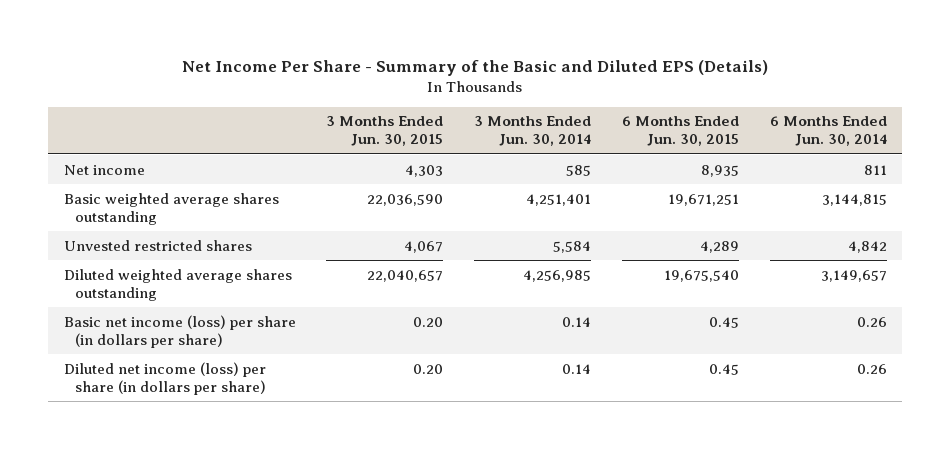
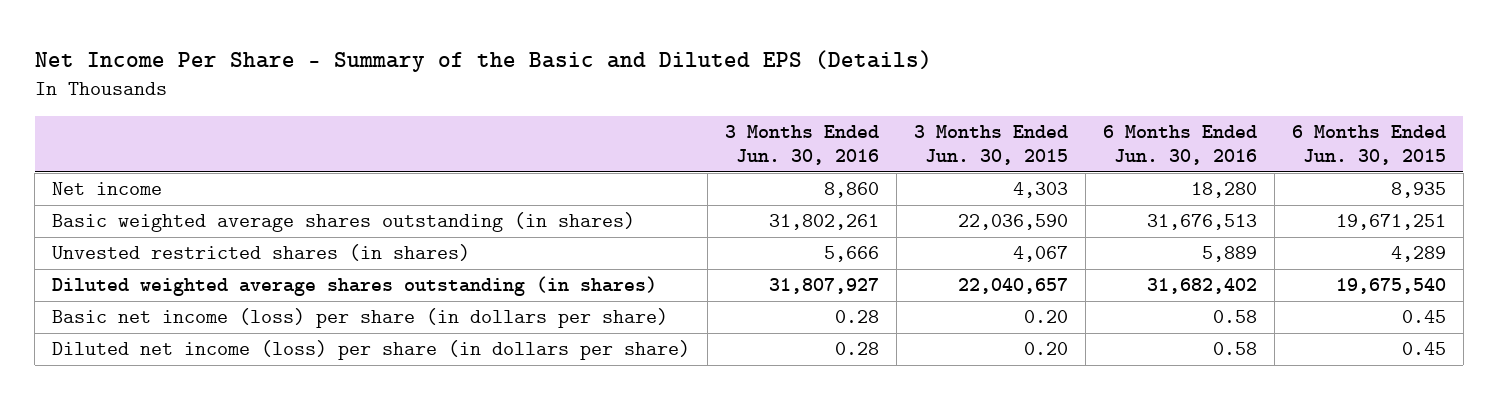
[474,116,592,147] 3 Months Ended Jun. 30, 2014 -> none
[769,116,887,147] 6 Months Ended Jun. 30, 2014 -> none
none -> [725,125,880,166] 3 Months Ended Jun. 30, 2016
none -> [1102,125,1257,166] 6 Months Ended Jun. 30, 2016
[63,192,279,225] Basic weighted average shares outstanding -> [52,212,636,233] Basic weighted average shares outstanding (in shares)
[63,239,252,251] Unvested restricted shares -> [52,244,471,262] Unvested restricted shares (in shares)
[63,268,292,301] Diluted weighted average shares outstanding -> [52,276,658,297] Diluted weighted average shares outstanding (in shares)

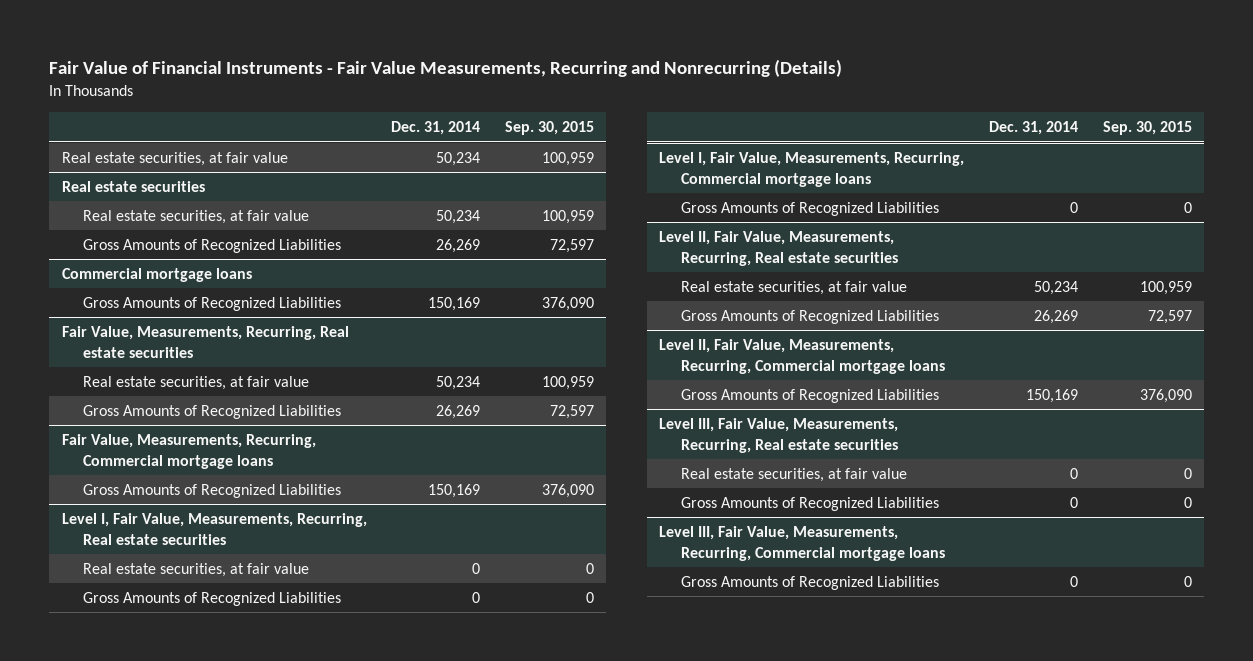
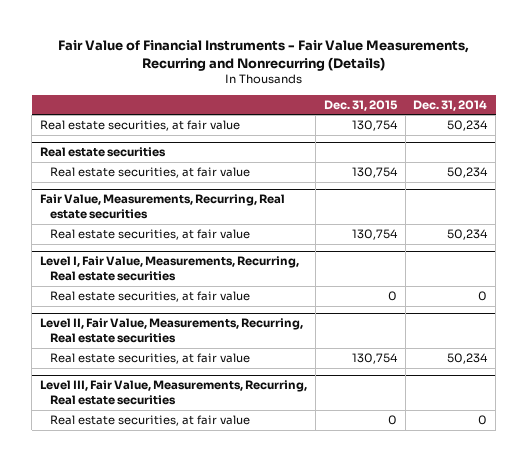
[504,121,594,136] Sep. 30, 2015 -> none
none -> [323,99,398,111] Dec. 31, 2015
[83,239,342,254] Gross Amounts of Recognized Liabilities -> none
[61,268,252,283] Commercial mortgage loans -> none
[83,297,342,312] Gross Amounts of Recognized Liabilities -> none
[83,405,342,420] Gross Amounts of Recognized Liabilities -> none
[61,434,316,469] Fair Value, Measurements, Recurring, Commercial mortgage loans -> none
[83,484,342,499] Gross Amounts of Recognized Liabilities -> none
[83,592,342,607] Gross Amounts of Recognized Liabilities -> none
[659,152,965,187] Level I, Fair Value, Measurements, Recurring, Commercial mortgage loans -> none
[680,202,939,217] Gross Amounts of Recognized Liabilities -> none
[680,310,939,325] Gross Amounts of Recognized Liabilities -> none
[659,339,945,374] Level II, Fair Value, Measurements, Recurring, Commercial mortgage loans -> none
[680,389,939,404] Gross Amounts of Recognized Liabilities -> none
[680,497,939,512] Gross Amounts of Recognized Liabilities -> none
[659,526,945,561] Level III, Fair Value, Measurements, Recurring, Commercial mortgage loans -> none
[680,576,939,591] Gross Amounts of Recognized Liabilities -> none

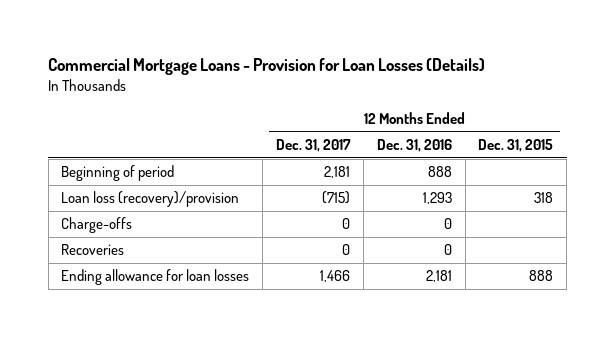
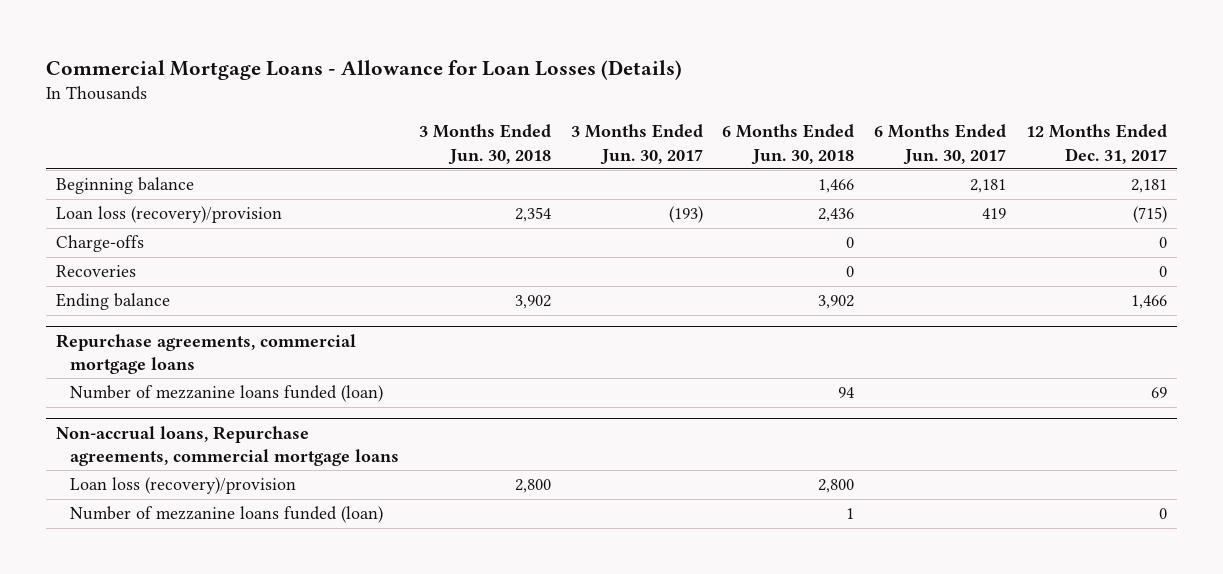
[48,58,486,76] Commercial Mortgage Loans - Provision for Loan Losses (Details) -> [46,59,683,80] Commercial Mortgage Loans - Allowance for Loan Losses (Details)
[376,139,452,153] Dec. 31, 2016 -> none
[478,139,554,153] Dec. 31, 2015 -> none
none -> [418,124,551,165] 3 Months Ended Jun. 30, 2018
none -> [570,124,703,165] 3 Months Ended Jun. 30, 2017
none -> [722,124,855,165] 6 Months Ended Jun. 30, 2018
none -> [874,124,1007,165] 6 Months Ended Jun. 30, 2017
[61,165,175,182] Beginning of period -> [56,177,195,195] Beginning balance
[61,269,250,286] Ending allowance for loan losses -> [56,293,171,311] Ending balance
none -> [56,333,357,375] Repurchase agreements, commercial mortgage loans
none -> [69,385,383,403] Number of mezzanine loans funded (loan)
none -> [56,425,399,467] Non-accrual loans, Repurchase agreements, commercial mortgage loans
none -> [69,477,296,495] Loan loss (recovery)/provision
none -> [69,506,383,524] Number of mezzanine loans funded (loan)

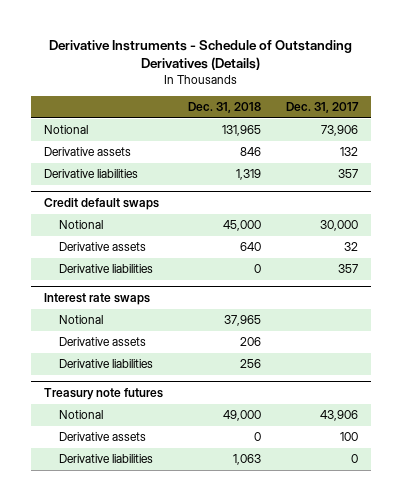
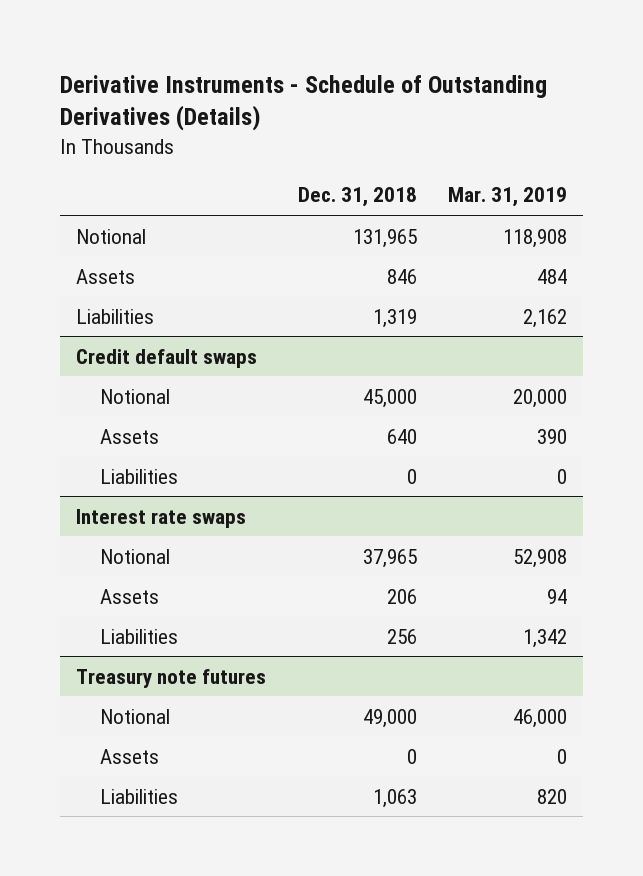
[285,102,359,114] Dec. 31, 2017 -> none
none -> [448,187,568,208] Mar. 31, 2019
[43,147,131,157] Derivative assets -> [76,268,136,284] Assets
[43,169,138,179] Derivative liabilities -> [76,308,155,324] Liabilities
[58,242,146,252] Derivative assets -> [99,428,159,444] Assets
[58,264,153,274] Derivative liabilities -> [99,468,178,484] Liabilities
[58,337,146,347] Derivative assets -> [99,588,159,604] Assets
[58,359,153,369] Derivative liabilities -> [99,628,178,644] Liabilities
[58,432,146,442] Derivative assets -> [99,748,159,764] Assets
[58,454,153,464] Derivative liabilities -> [99,788,178,804] Liabilities

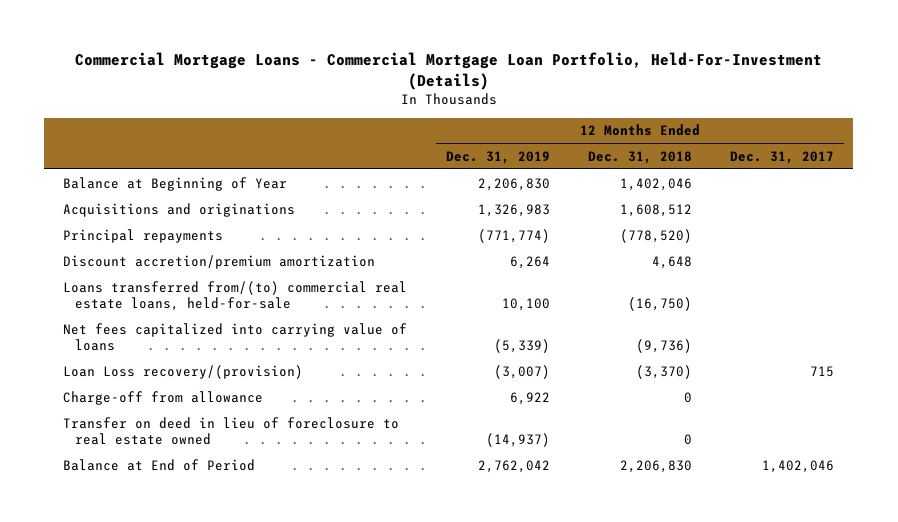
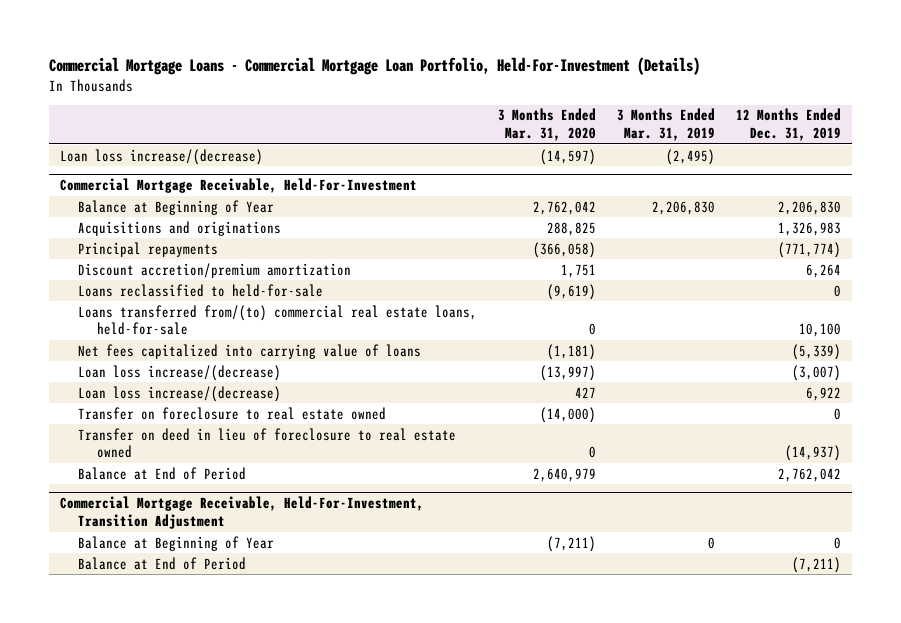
[587,150,692,164] Dec. 31, 2018 -> none
[730,150,835,164] Dec. 31, 2017 -> none
none -> [498,108,597,142] 3 Months Ended Mar. 31, 2020
none -> [617,108,716,142] 3 Months Ended Mar. 31, 2019
none -> [59,148,263,165] Loan loss increase/(decrease)
none -> [59,178,417,194] Commercial Mortgage Receivable, Held-For-Investment
none -> [78,283,324,297] Loans reclassified to held-for-sale
[63,364,304,379] Loan Loss recovery/(provision) -> [78,364,282,381] Loan loss increase/(decrease)
[63,390,264,405] Charge-off from allowance -> [78,385,282,402] Loan loss increase/(decrease)
none -> [78,406,387,420] Transfer on foreclosure to real estate owned
none -> [59,496,424,529] Commercial Mortgage Receivable, Held-For-Investment, Transition Adjustment
none -> [78,535,275,551] Balance at Beginning of Year
none -> [78,556,247,570] Balance at End of Period

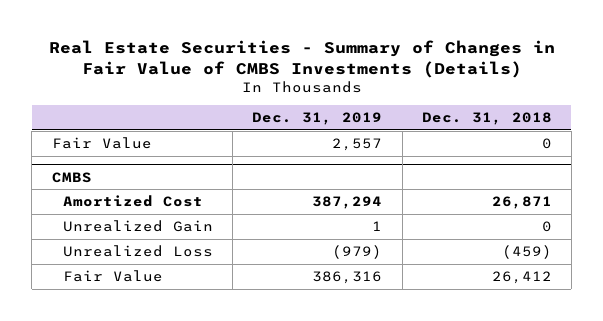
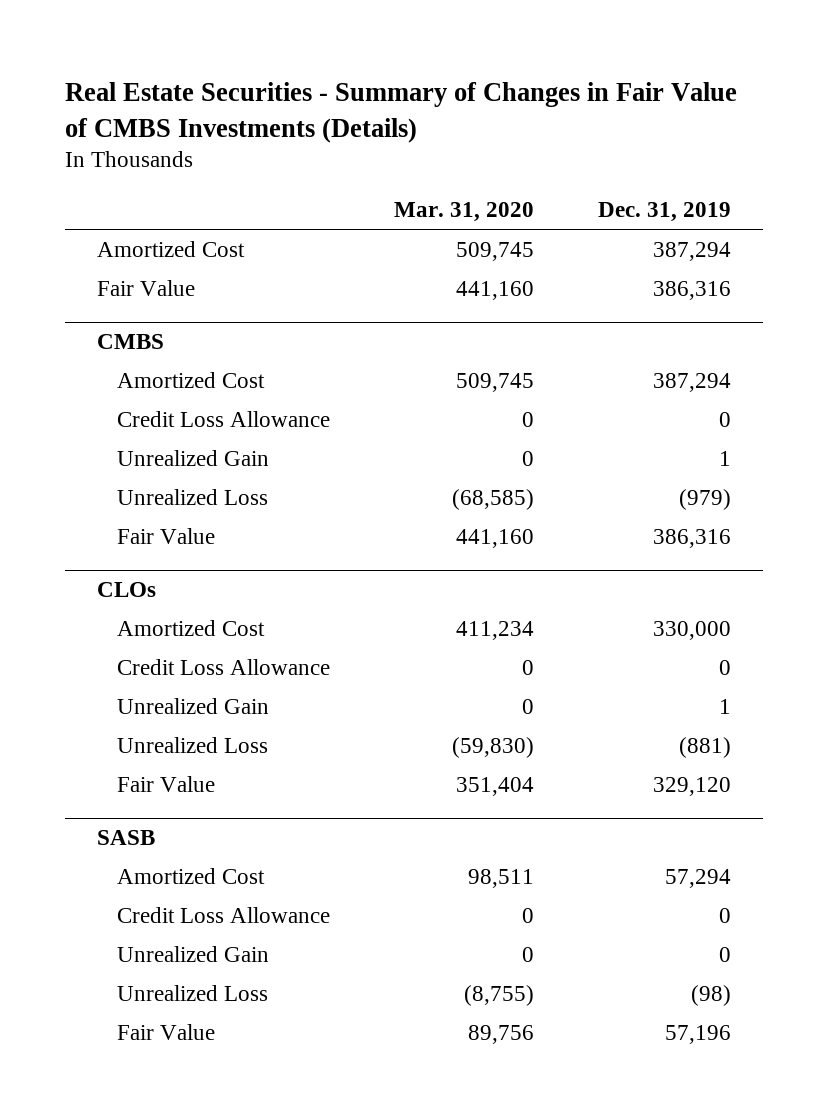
[421,112,552,126] Dec. 31, 2018 -> none
none -> [394,202,535,223] Mar. 31, 2020
none -> [97,240,246,257] Amortized Cost
[332,138,383,152] 2,557 -> [653,280,732,300] 386,316
none -> [117,410,331,427] Credit Loss Allowance
none -> [97,582,157,598] CLOs
none -> [117,619,266,636] Amortized Cost
none -> [117,658,331,675] Credit Loss Allowance
none -> [117,697,270,714] Unrealized Gain
none -> [117,736,269,753] Unrealized Loss
none -> [117,775,216,792] Fair Value
none -> [97,830,156,846] SASB
none -> [117,867,266,884] Amortized Cost
none -> [117,906,331,923] Credit Loss Allowance
none -> [117,945,270,962] Unrealized Gain
none -> [117,984,269,1001] Unrealized Loss
none -> [117,1023,216,1040] Fair Value

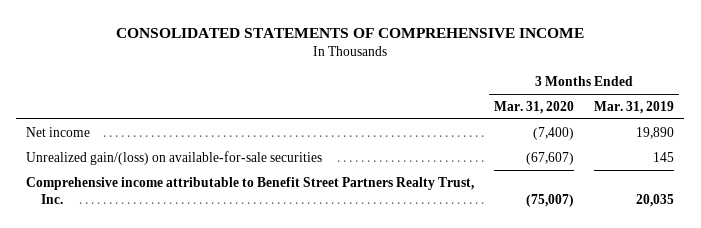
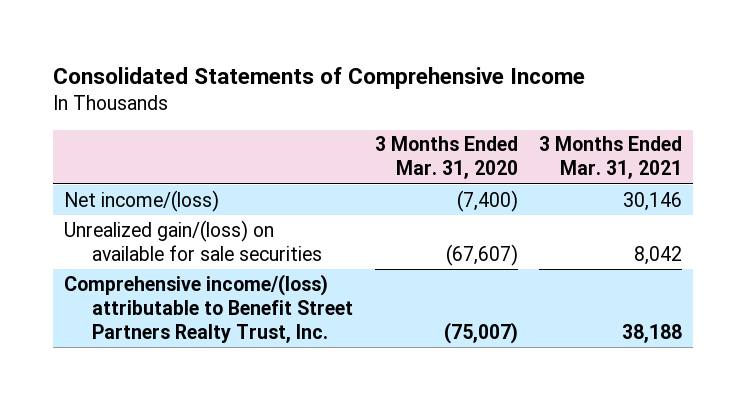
[116,27,585,38] CONSOLIDATED STATEMENTS OF COMPREHENSIVE INCOME -> [53,66,586,89] Consolidated Statements of Comprehensive Income
[594,100,675,114] Mar. 31, 2019 -> none
none -> [539,136,683,180] 3 Months Ended Mar. 31, 2021
[26,126,91,137] Net income -> [64,189,220,212] Net income/(loss)
[26,150,323,165] Unrealized gain/(loss) on available-for-sale securities -> [64,219,323,261] Unrealized gain/(loss) on available for sale securities
[26,176,475,204] Comprehensive income attributable to Benefit Street Partners Realty Trust, Inc. -> [64,273,354,343] Comprehensive income/(loss) attributable to Benefit Street Partners Realty Trust, Inc.

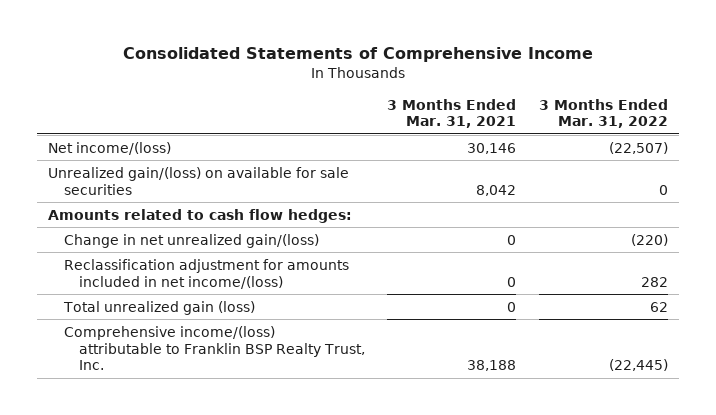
[374,136,518,180] 3 Months Ended Mar. 31, 2020 -> none
none -> [538,98,668,129] 3 Months Ended Mar. 31, 2022
none -> [48,208,353,223] Amounts related to cash flow hedges:
none -> [63,233,319,248] Change in net unrealized gain/(loss)
none -> [63,258,349,289] Reclassification adjustment for amounts included in net income/(loss)
none -> [62,300,255,315] Total unrealized gain (loss)
[64,273,354,343] Comprehensive income/(loss) attributable to Benefit Street Partners Realty Trust, Inc. -> [63,325,366,371] Comprehensive income/(loss) attributable to Franklin BSP Realty Trust, Inc.

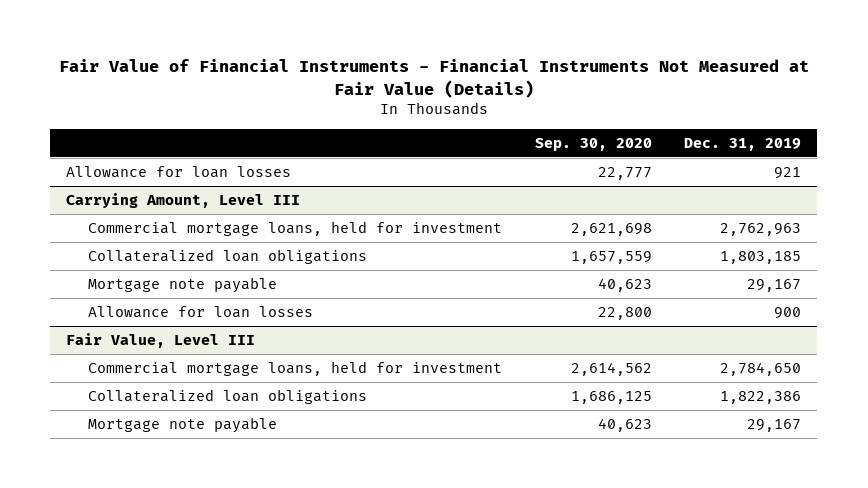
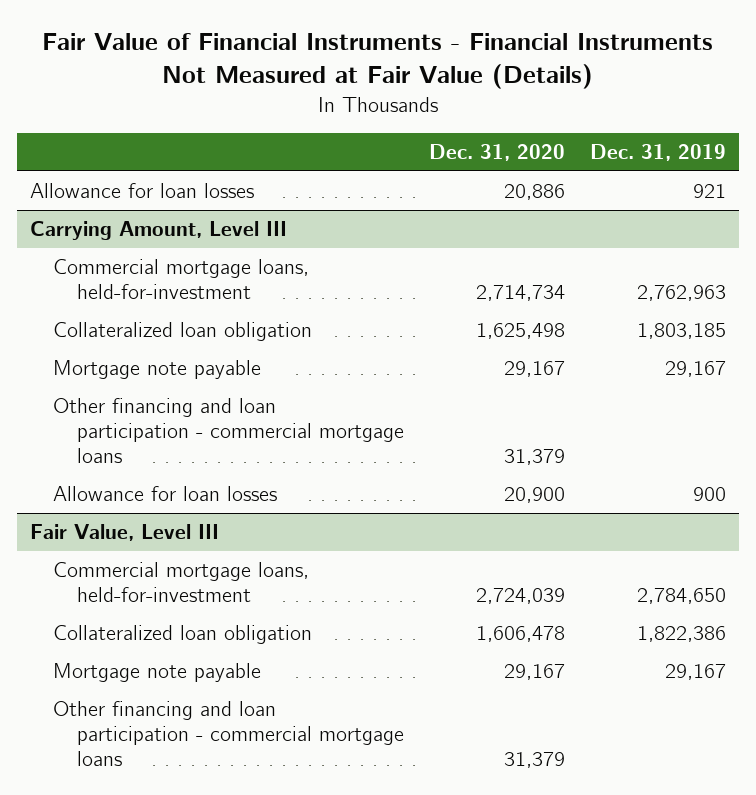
[534,137,652,151] Sep. 30, 2020 -> none
none -> [429,144,566,162] Dec. 31, 2020
[87,221,502,237] Commercial mortgage loans, held for investment -> [53,259,310,300] Commercial mortgage loans, held-for-investment
[87,249,367,265] Collateralized loan obligations -> [53,322,313,342] Collateralized loan obligation
none -> [53,398,405,463] Other financing and loan participation - commercial mortgage loans
[87,361,502,377] Commercial mortgage loans, held for investment -> [53,562,310,603] Commercial mortgage loans, held-for-investment
[87,389,367,405] Collateralized loan obligations -> [53,625,313,645] Collateralized loan obligation
none -> [53,701,405,766] Other financing and loan participation - commercial mortgage loans

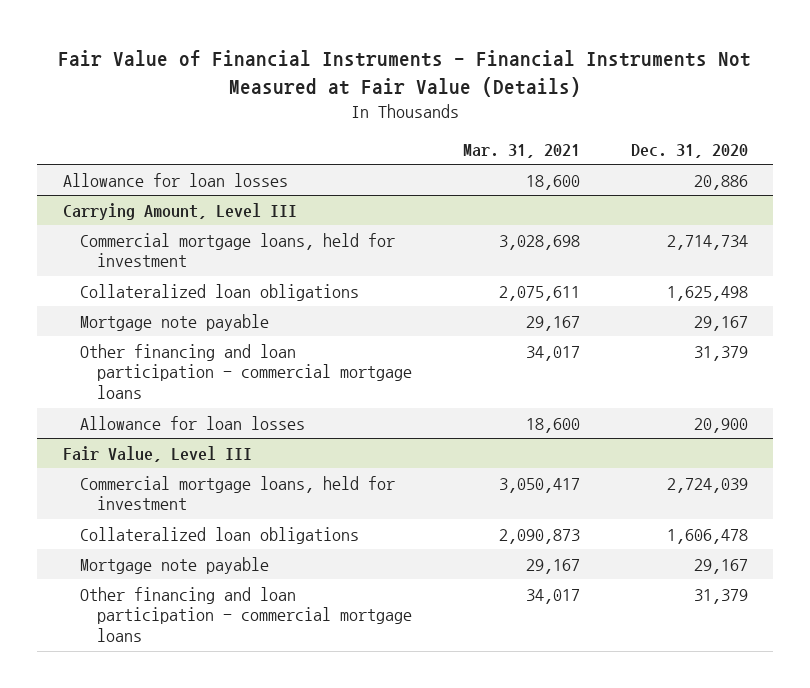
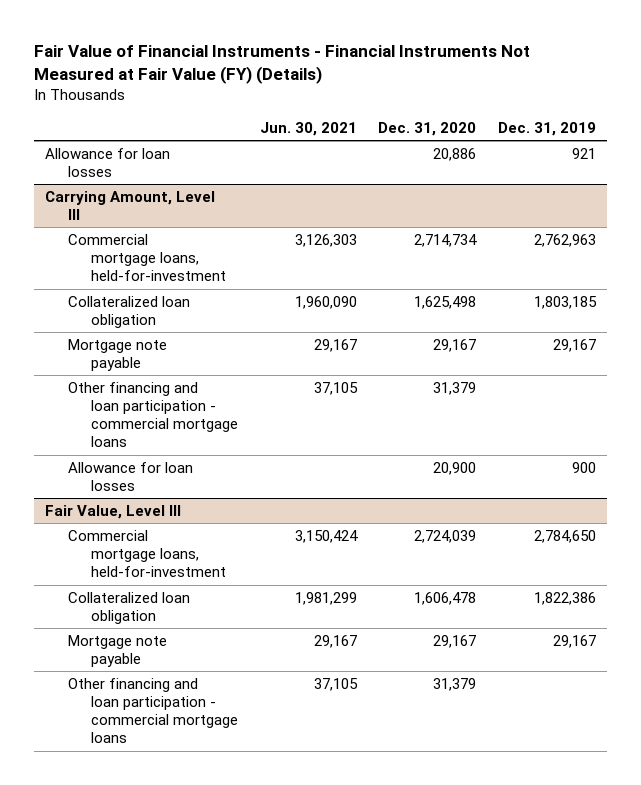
[58,49,752,97] Fair Value of Financial Instruments - Financial Instruments Not Measured at Fair Value (Details) -> [34,45,531,85] Fair Value of Financial Instruments - Financial Instruments Not Measured at Fair Value (FY) (Details)
[462,144,580,159] Mar. 31, 2021 -> none
none -> [259,121,357,136] Jun. 30, 2021
none -> [497,121,596,136] Dec. 31, 2019
[79,232,395,268] Commercial mortgage loans, held for investment -> [68,233,227,282] Commercial mortgage loans, held-for-investment
[79,283,359,301] Collateralized loan obligations -> [68,295,191,329] Collateralized loan obligation
[79,475,395,511] Commercial mortgage loans, held for investment -> [68,529,227,578] Commercial mortgage loans, held-for-investment
[79,526,359,544] Collateralized loan obligations -> [68,591,191,625] Collateralized loan obligation

